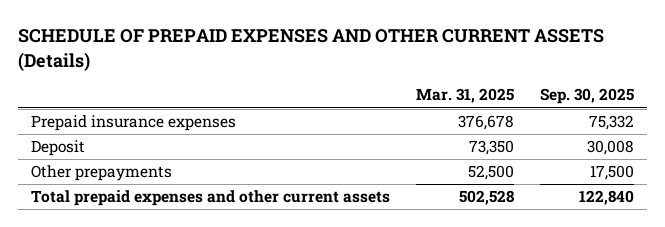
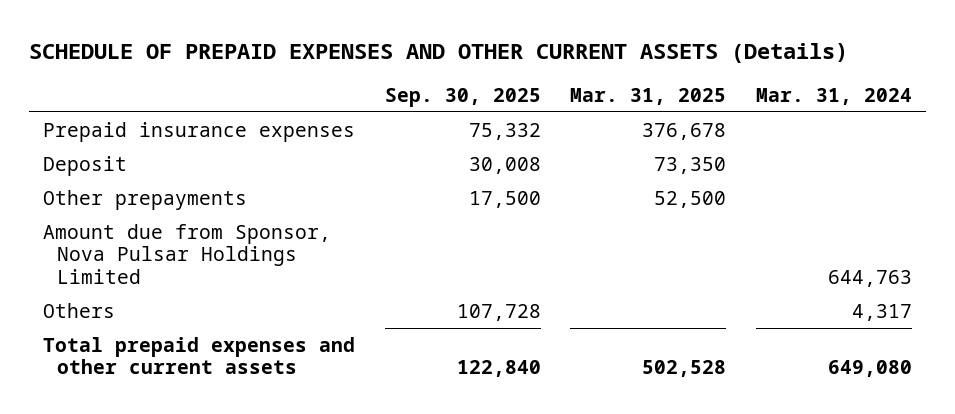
none -> [755,87,912,105] Mar. 31, 2024
none -> [43,224,332,284] Amount due from Sponsor, Nova Pulsar Holdings Limited
none -> [43,303,116,319] Others

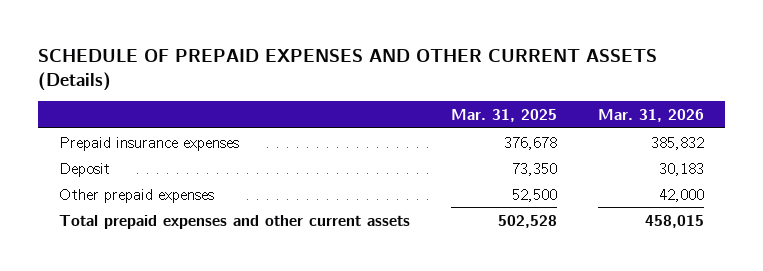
[384,87,541,107] Sep. 30, 2025 -> none
[755,87,912,105] Mar. 31, 2024 -> none
none -> [598,108,705,122] Mar. 31, 2026
[43,224,332,284] Amount due from Sponsor, Nova Pulsar Holdings Limited -> none
[43,303,116,319] Others -> none
[43,190,248,211] Other prepayments -> [58,188,214,203] Other prepaid expenses

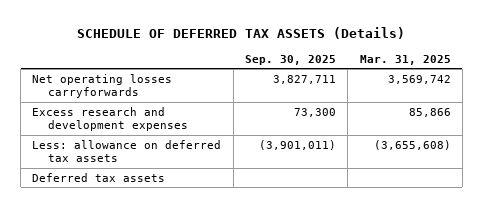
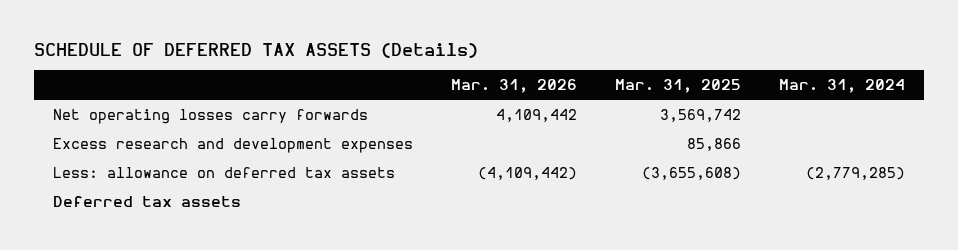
[244,54,336,65] Sep. 30, 2025 -> none
none -> [451,79,578,94] Mar. 31, 2026
none -> [779,79,906,94] Mar. 31, 2024
[32,73,173,99] Net operating losses carryforwards -> [53,108,369,124] Net operating losses carry forwards

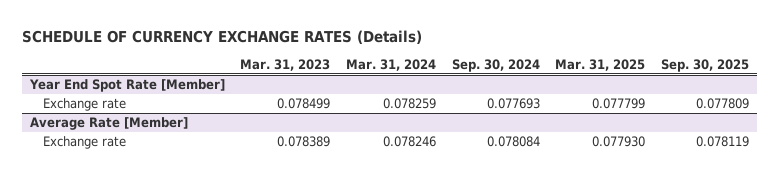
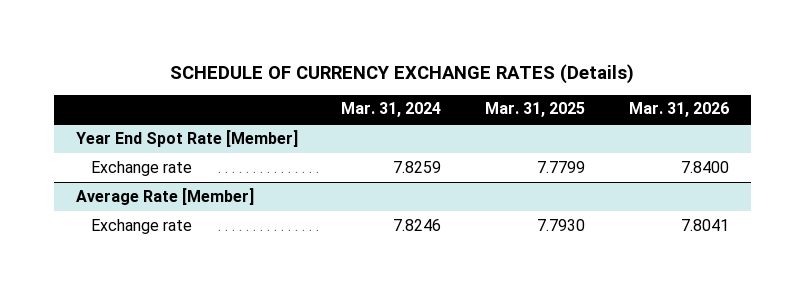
[240,58,331,71] Mar. 31, 2023 -> none
[451,58,540,72] Sep. 30, 2024 -> none
[660,58,749,72] Sep. 30, 2025 -> none
none -> [629,102,730,118] Mar. 31, 2026
[383,98,437,110] 0.078259 -> [393,160,442,173] 7.8259
[592,98,646,110] 0.077799 -> [537,160,586,173] 7.7799
[383,136,437,148] 0.078246 -> [393,218,442,231] 7.8246
[592,136,646,148] 0.077930 -> [537,218,586,231] 7.7930

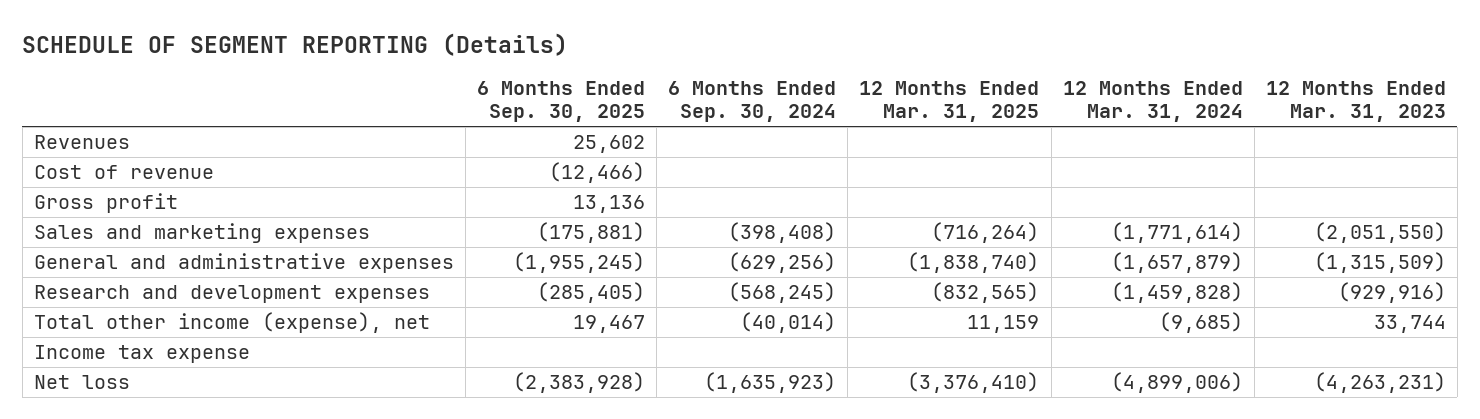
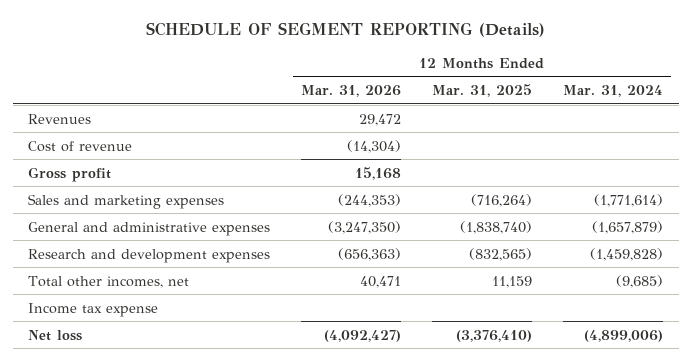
[477,81,646,123] 6 Months Ended Sep. 30, 2025 -> none
[668,81,837,123] 6 Months Ended Sep. 30, 2024 -> none
[1265,81,1446,123] 12 Months Ended Mar. 31, 2023 -> none
none -> [301,85,402,98] Mar. 31, 2026
[33,312,430,334] Total other income (expense), net -> [28,275,190,288] Total other incomes, net

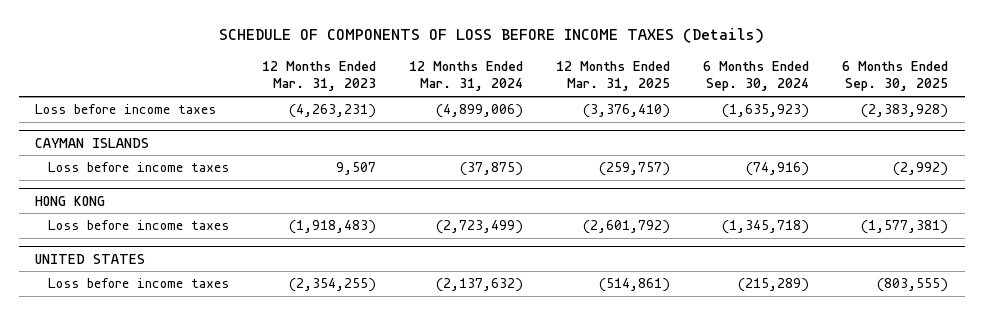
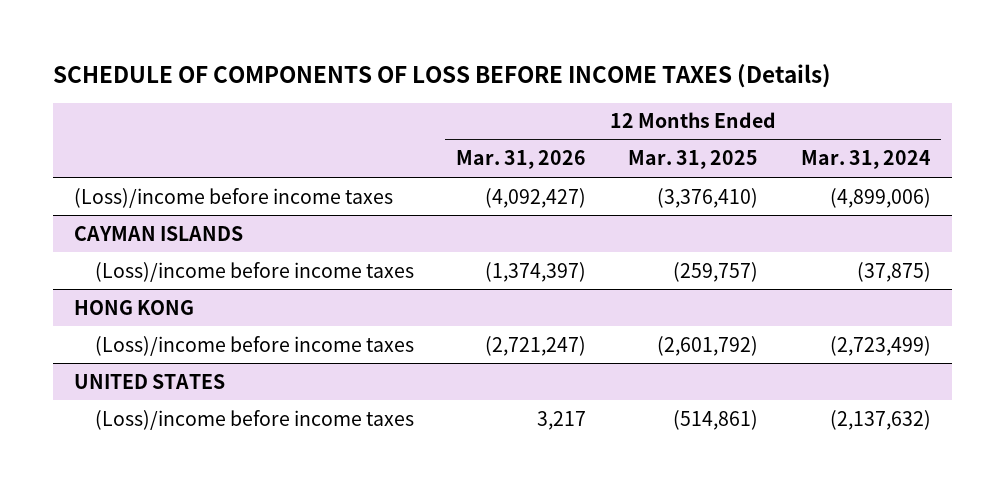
[261,61,376,92] 12 Months Ended Mar. 31, 2023 -> none
[703,61,810,92] 6 Months Ended Sep. 30, 2024 -> none
[842,61,949,92] 6 Months Ended Sep. 30, 2025 -> none
none -> [456,150,587,170] Mar. 31, 2026
[35,104,217,115] Loss before income taxes -> [74,187,394,208] (Loss)/income before income taxes
[47,162,229,173] Loss before income taxes -> [94,261,414,282] (Loss)/income before income taxes
[47,220,229,231] Loss before income taxes -> [94,335,414,356] (Loss)/income before income taxes
[47,278,229,289] Loss before income taxes -> [94,409,414,430] (Loss)/income before income taxes

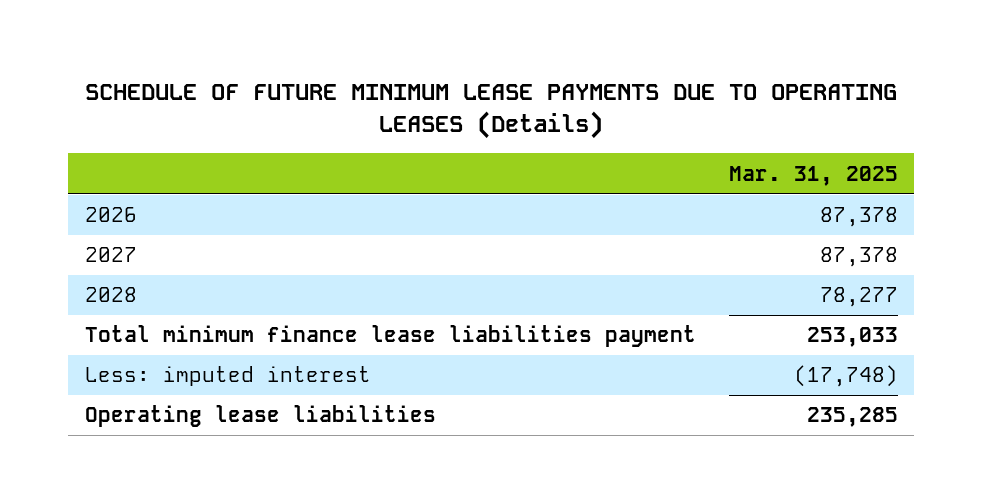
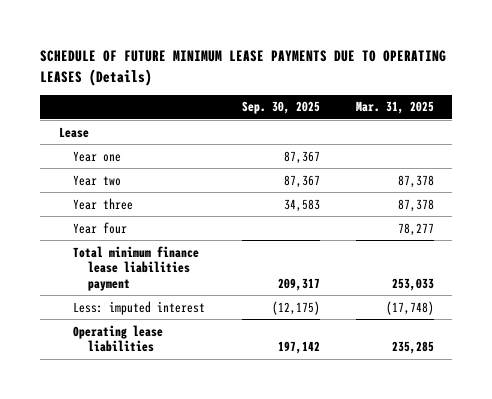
none -> [241,101,320,115] Sep. 30, 2025
none -> [58,126,89,138] Lease
none -> [73,150,122,162] Year one
[84,207,137,223] 2026 -> [73,174,122,186] Year two
[84,247,137,263] 2027 -> [73,197,134,210] Year three
[84,287,137,303] 2028 -> [73,221,128,234] Year four

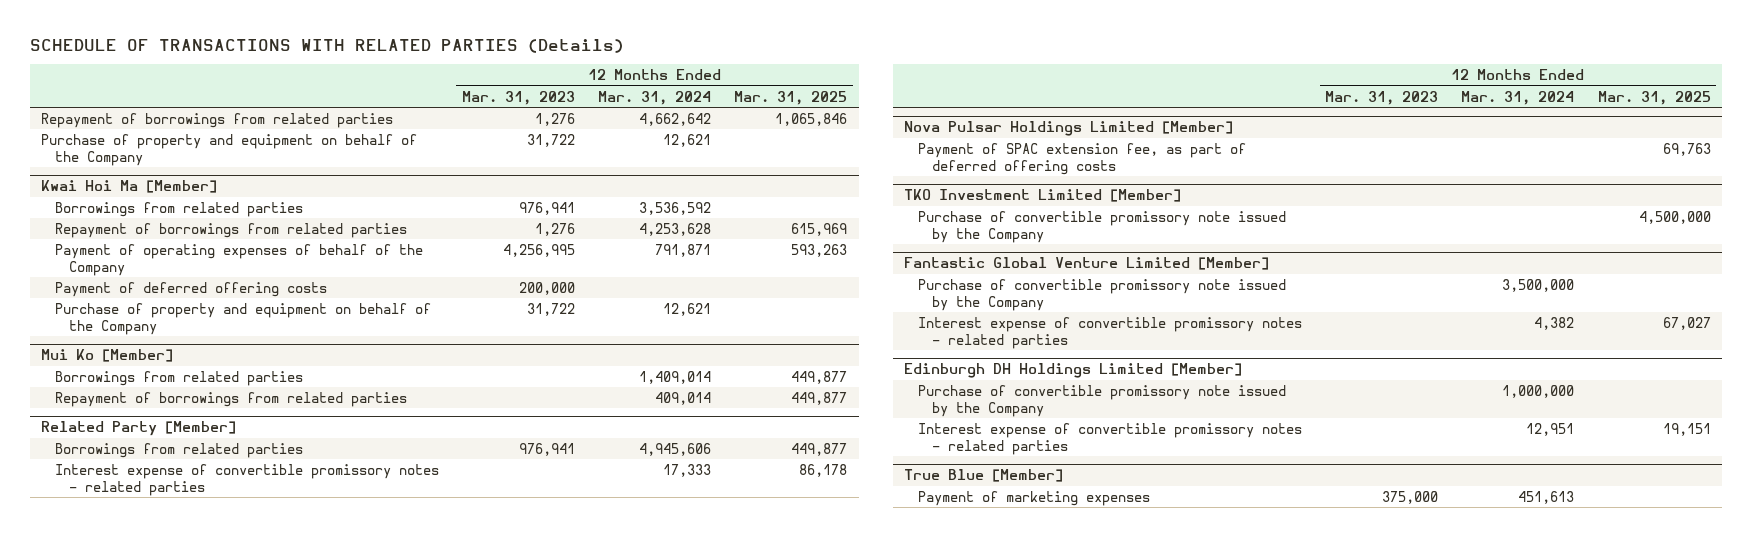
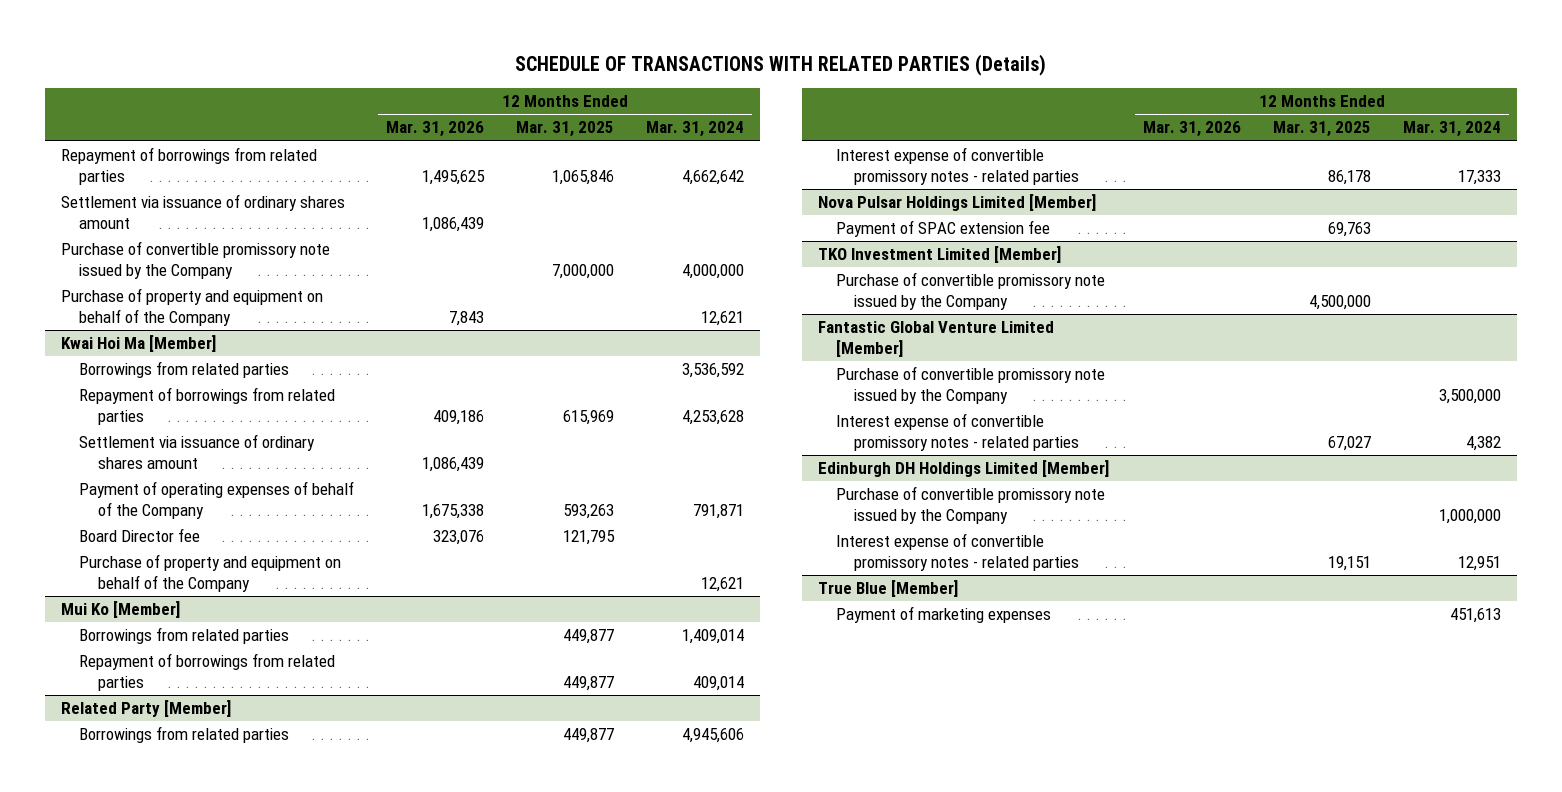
[462,90,576,105] Mar. 31, 2023 -> none
none -> [386,121,485,138] Mar. 31, 2026
none -> [61,194,346,229] Settlement via issuance of ordinary shares amount
none -> [61,241,331,279] Purchase of convertible promissory note issued by the Company
none -> [79,434,316,469] Settlement via issuance of ordinary shares amount
[55,281,328,297] Payment of deferred offering costs -> none
none -> [79,528,201,543] Board Director fee
[918,142,1247,175] Payment of SPAC extension fee, as part of deferred offering costs -> [836,220,1051,238] Payment of SPAC extension fee

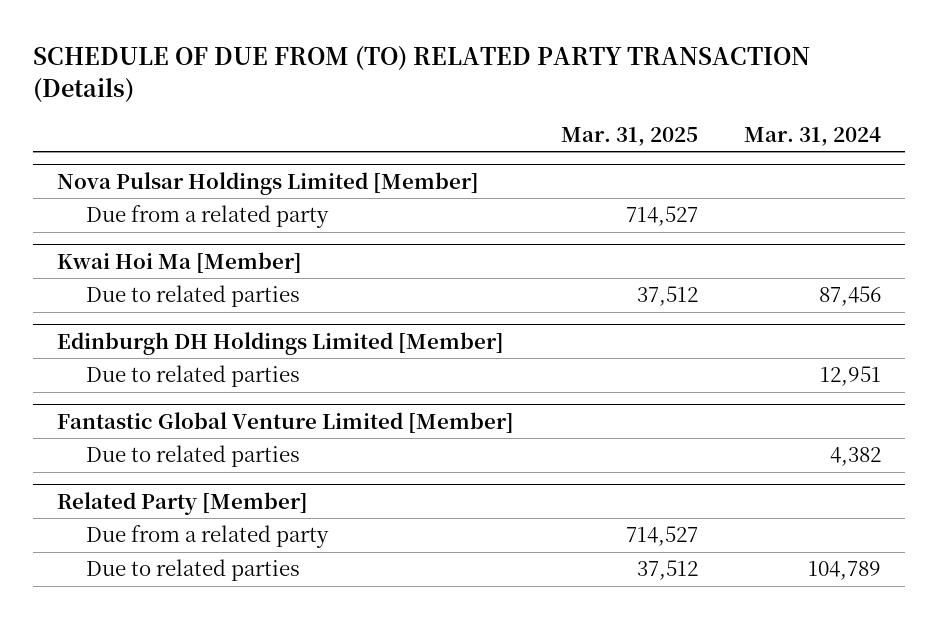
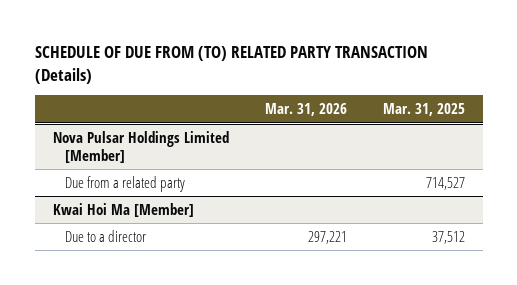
[744,126,882,146] Mar. 31, 2024 -> none
none -> [264,103,347,117] Mar. 31, 2026
[56,331,504,355] Edinburgh DH Holdings Limited [Member] -> none
[85,365,300,388] Due to related parties -> none
[56,411,514,433] Fantastic Global Venture Limited [Member] -> none
[85,445,300,468] Due to related parties -> none
[56,491,308,515] Related Party [Member] -> none
[85,525,329,549] Due from a related party -> none
[85,559,300,582] Due to related parties -> none
[85,285,300,308] Due to related parties -> [65,229,147,242] Due to a director

